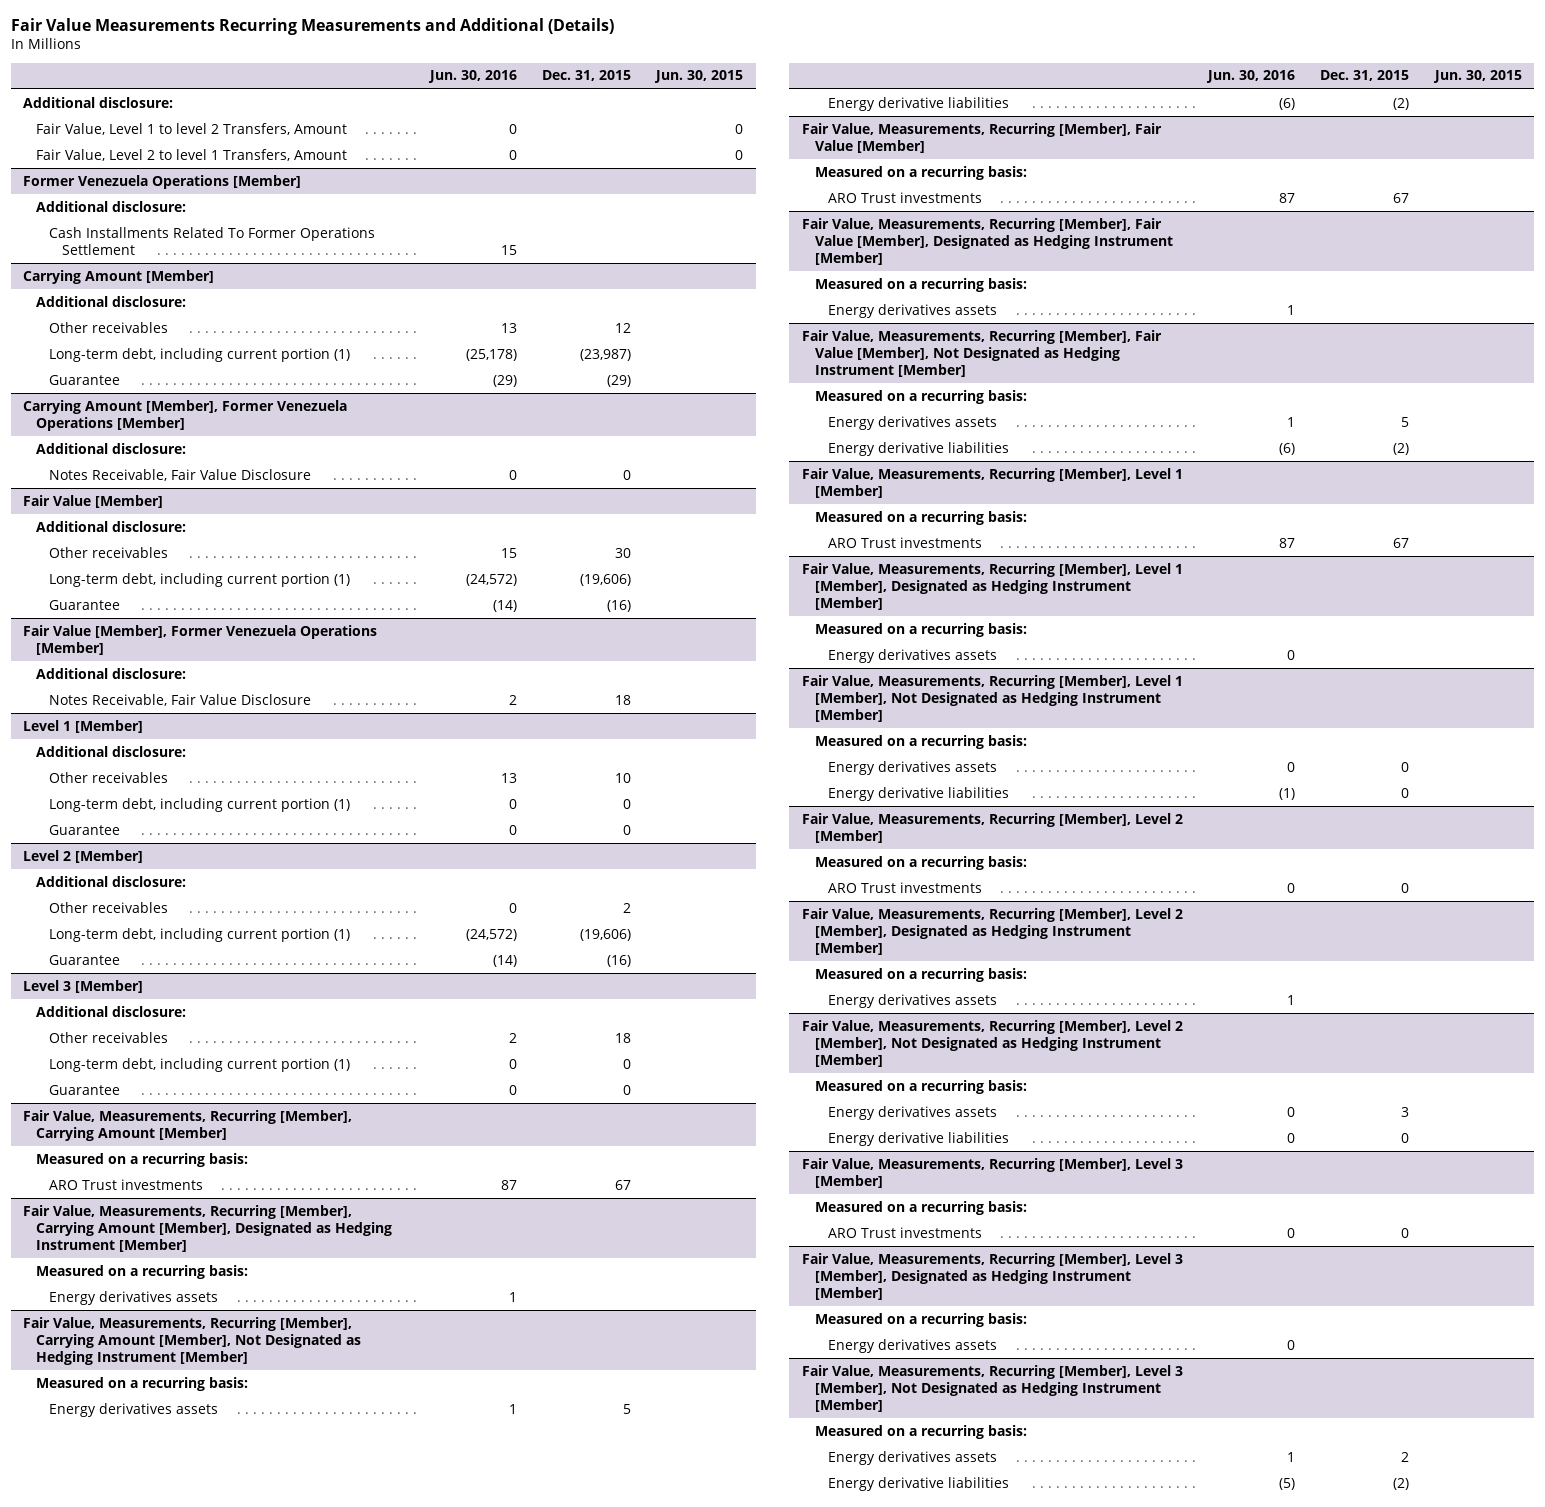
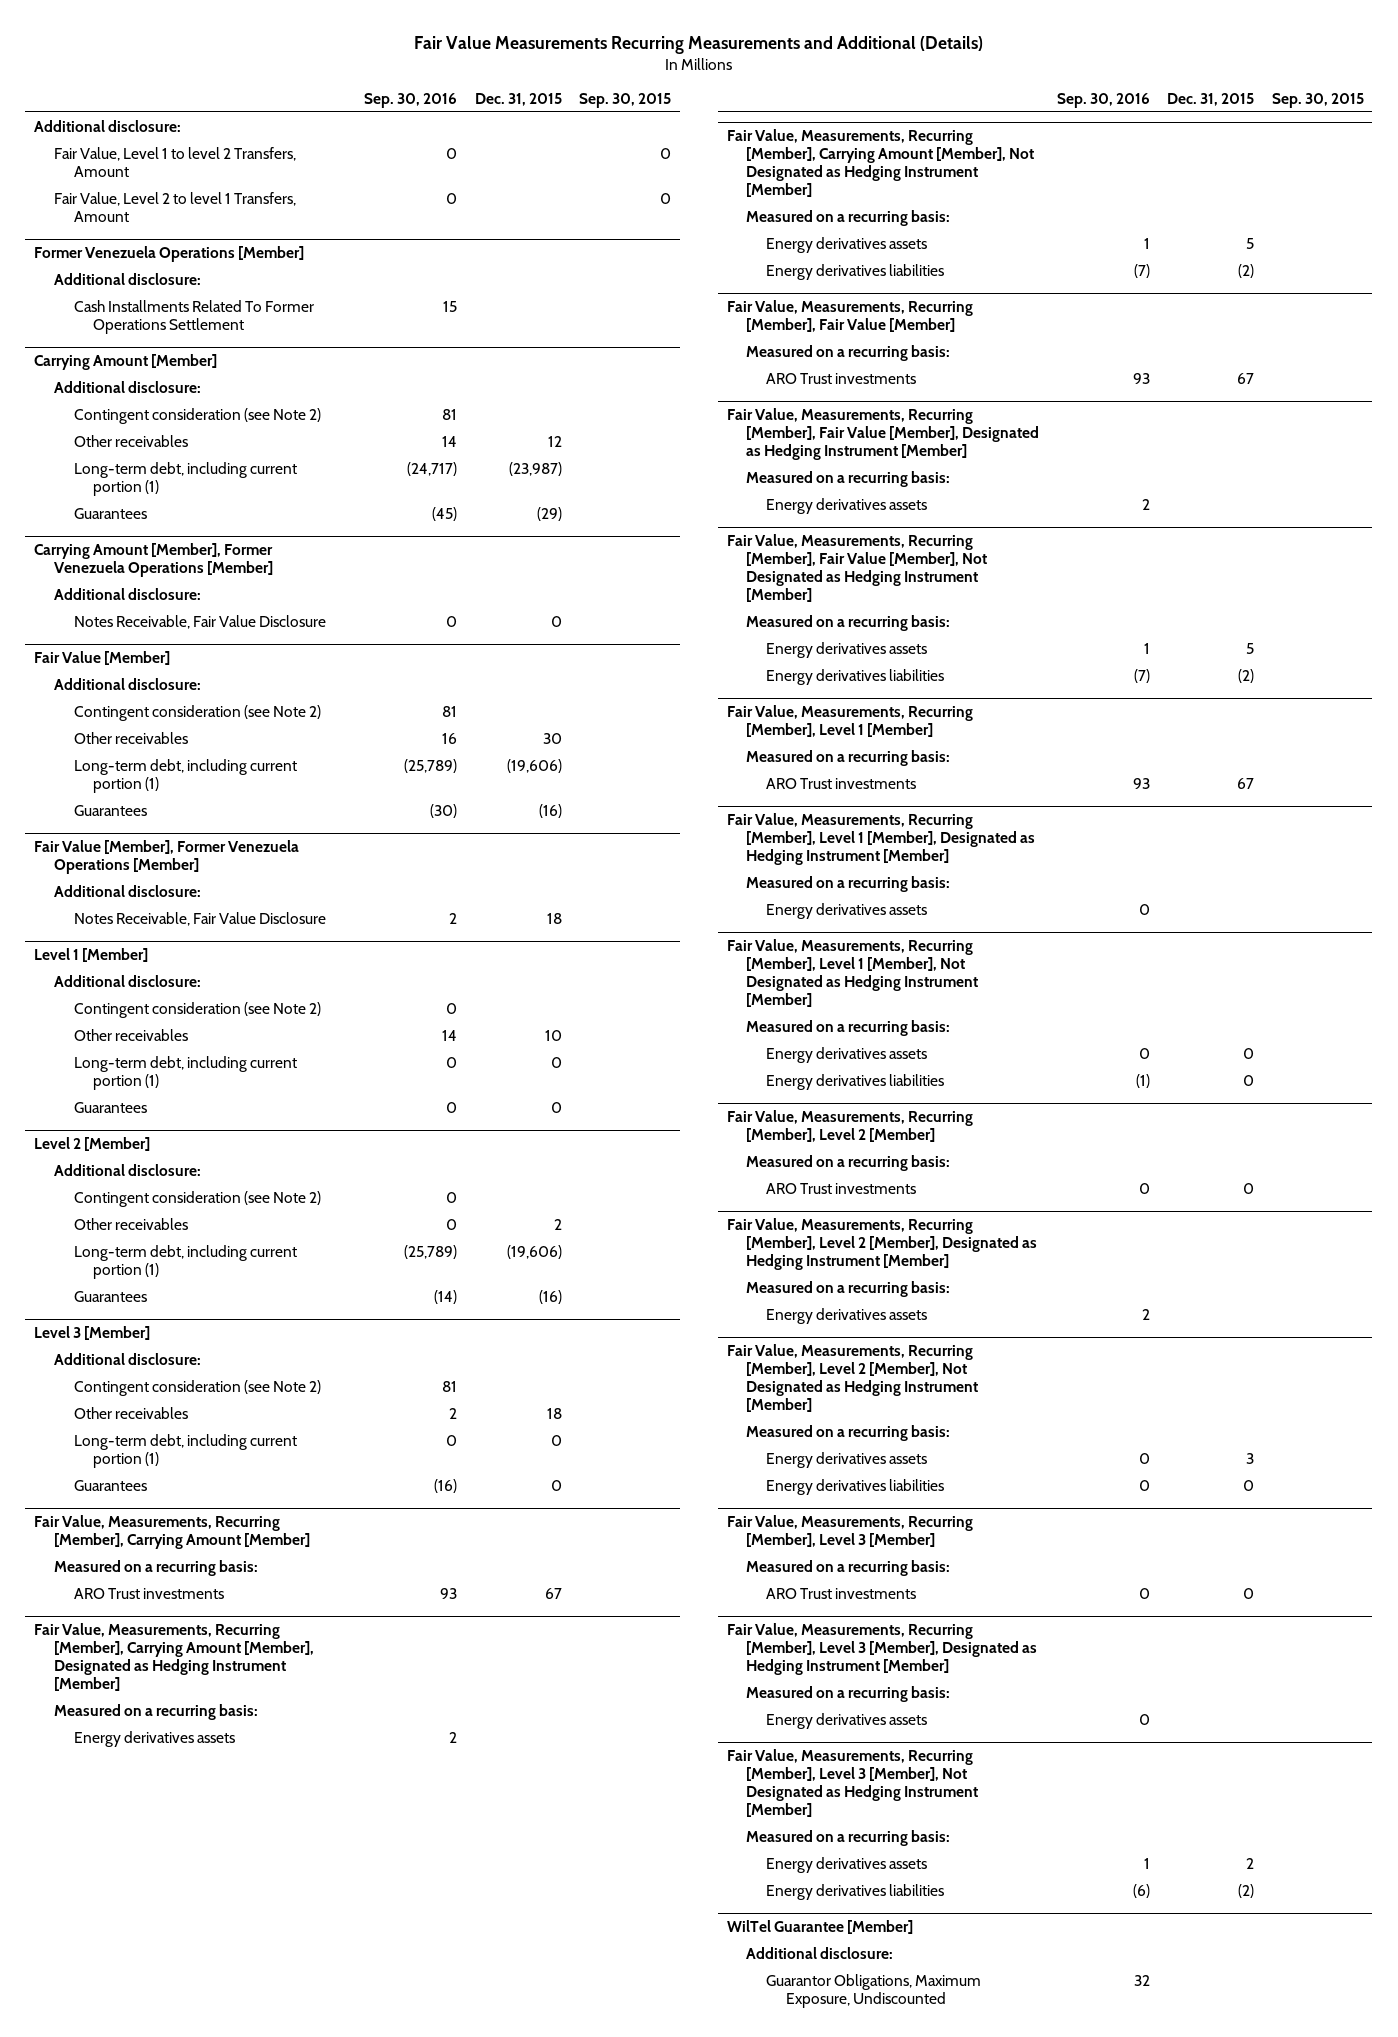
[427,70,517,84] Jun. 30, 2016 -> none
[654,70,744,84] Jun. 30, 2015 -> none
none -> [364,92,458,108] Sep. 30, 2016
none -> [578,92,671,108] Sep. 30, 2015
none -> [73,407,321,424] Contingent consideration (see Note 2)
[49,374,121,385] Guarantee -> [73,507,147,519] Guarantees
none -> [73,704,321,721] Contingent consideration (see Note 2)
[49,599,121,610] Guarantee -> [73,804,147,816] Guarantees
none -> [73,1001,321,1018] Contingent consideration (see Note 2)
[49,824,121,835] Guarantee -> [73,1101,147,1113] Guarantees
none -> [73,1190,321,1207] Contingent consideration (see Note 2)
[49,954,121,965] Guarantee -> [73,1290,147,1302] Guarantees
none -> [73,1379,321,1396] Contingent consideration (see Note 2)
[49,1084,121,1095] Guarantee -> [73,1479,147,1491] Guarantees
[827,96,1009,111] Energy derivative liabilities -> [766,263,945,280] Energy derivatives liabilities
[827,441,1009,456] Energy derivative liabilities -> [766,668,945,685] Energy derivatives liabilities
[827,786,1009,801] Energy derivative liabilities -> [766,1073,945,1090] Energy derivatives liabilities
[827,1131,1009,1146] Energy derivative liabilities -> [766,1478,945,1495] Energy derivatives liabilities
[827,1476,1009,1491] Energy derivative liabilities -> [766,1883,945,1900] Energy derivatives liabilities
none -> [726,1919,913,1934] WilTel Guarantee [Member]
none -> [746,1946,894,1959] Additional disclosure:
none -> [766,1973,982,2008] Guarantor Obligations, Maximum Exposure, Undiscounted

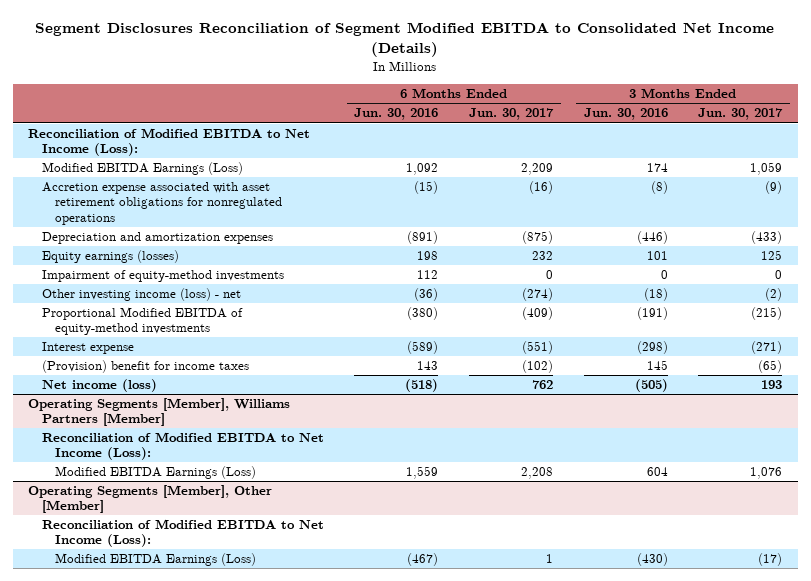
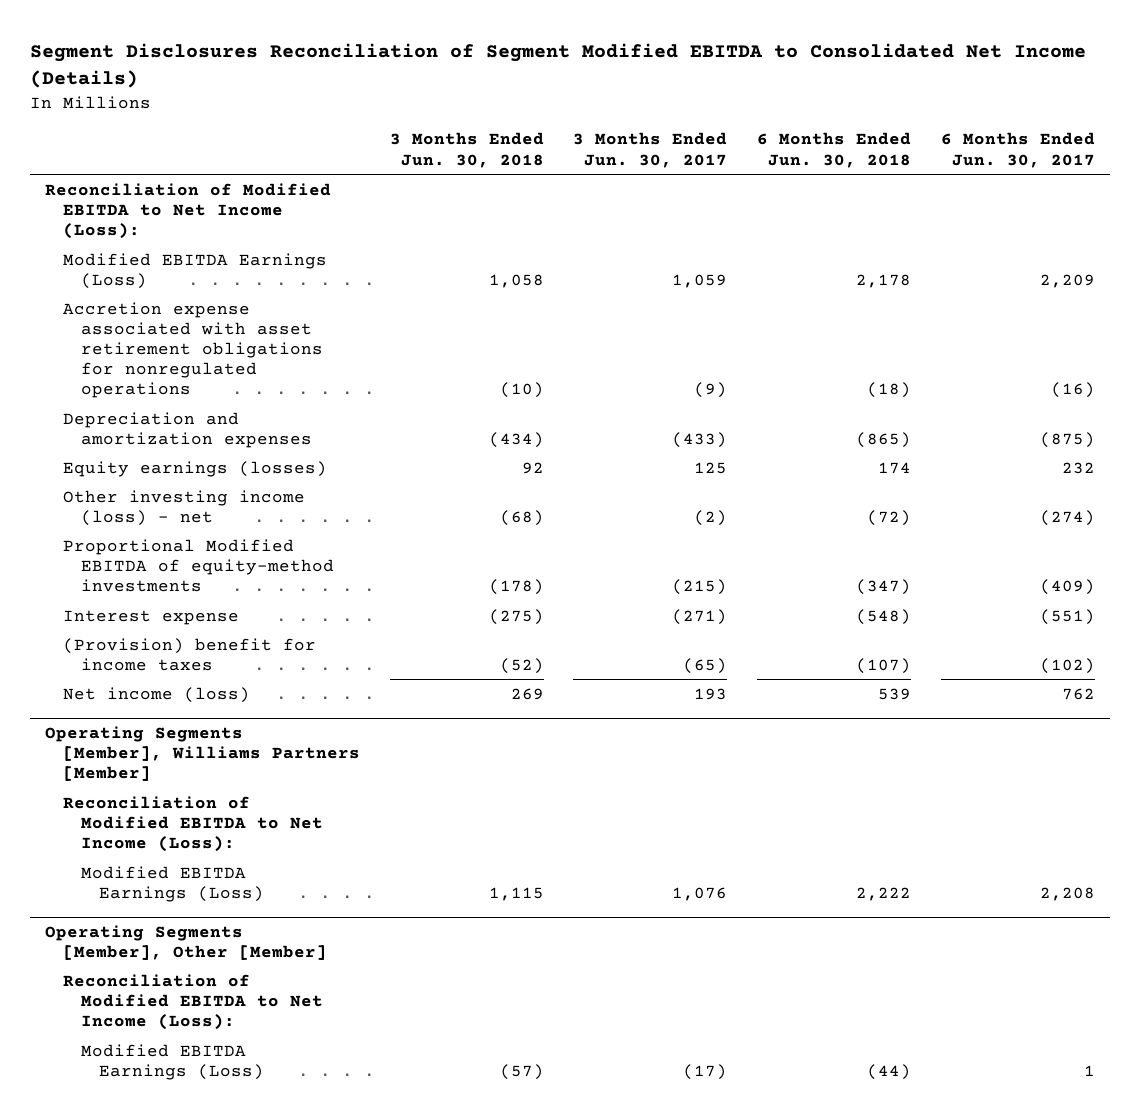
[354,108,439,121] Jun. 30, 2016 -> none
[583,108,668,121] Jun. 30, 2016 -> none
none -> [389,132,544,168] 3 Months Ended Jun. 30, 2018
none -> [757,132,912,168] 6 Months Ended Jun. 30, 2018
[41,270,284,283] Impairment of equity-method investments -> none

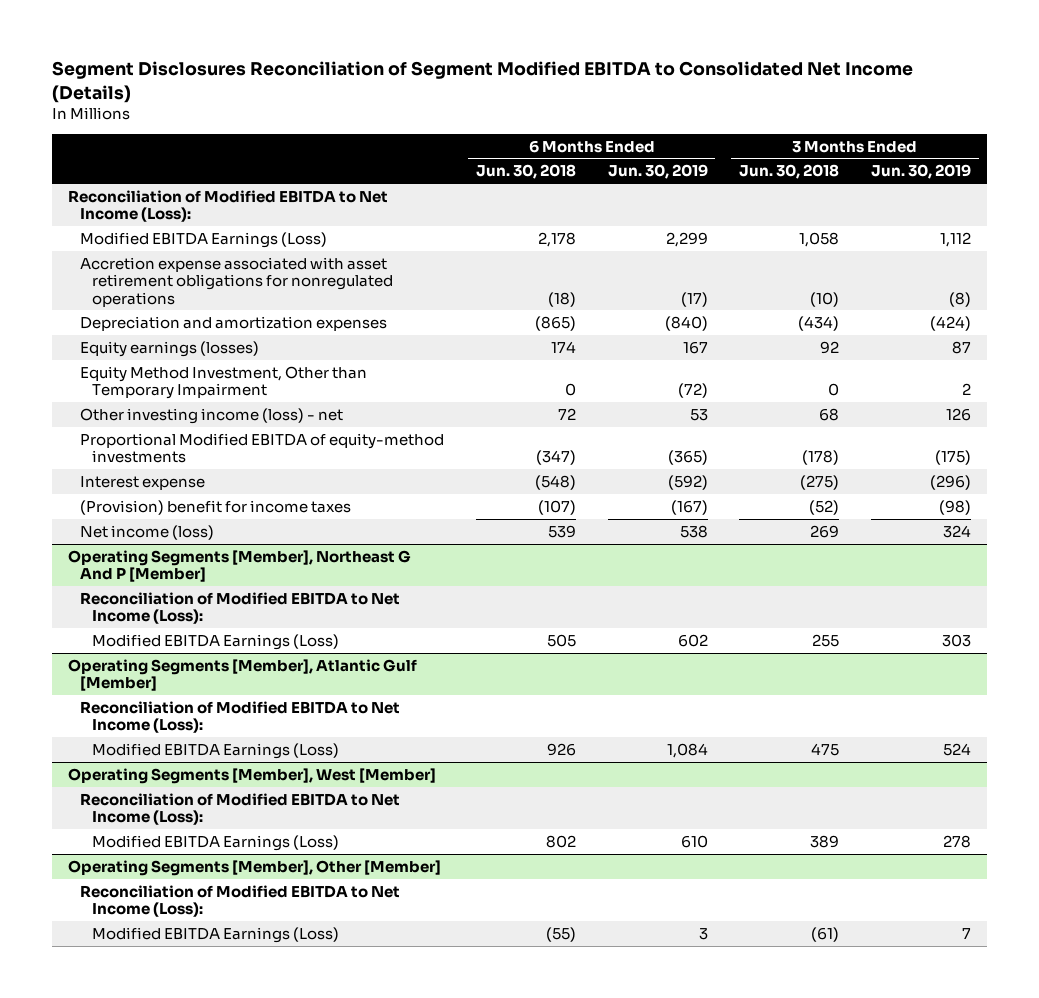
[573,132,728,168] 3 Months Ended Jun. 30, 2017 -> none
[940,132,1095,168] 6 Months Ended Jun. 30, 2017 -> none
none -> [607,164,708,180] Jun. 30, 2019
none -> [871,164,972,180] Jun. 30, 2019
none -> [79,365,367,400] Equity Method Investment, Other than Temporary Impairment
[499,509,544,526] (68) -> [819,407,840,421] 68
[867,509,912,526] (72) -> [557,407,576,420] 72
[45,725,361,782] Operating Segments [Member], Williams Partners [Member] -> none
none -> [67,549,411,583] Operating Segments [Member], Northeast G And P [Member]
[488,886,544,901] 1,115 -> [812,633,840,647] 255
[856,886,912,901] 2,222 -> [546,633,576,647] 505
none -> [67,658,417,692] Operating Segments [Member], Atlantic Gulf [Member]
none -> [79,700,400,734] Reconciliation of Modified EBITDA to Net Income (Loss):
none -> [91,742,339,759] Modified EBITDA Earnings (Loss)
none -> [67,767,436,784] Operating Segments [Member], West [Member]
none -> [79,792,400,826] Reconciliation of Modified EBITDA to Net Income (Loss):
none -> [91,834,339,851] Modified EBITDA Earnings (Loss)
[499,1063,544,1080] (57) -> [811,926,840,942] (61)
[867,1063,912,1080] (44) -> [545,926,576,942] (55)

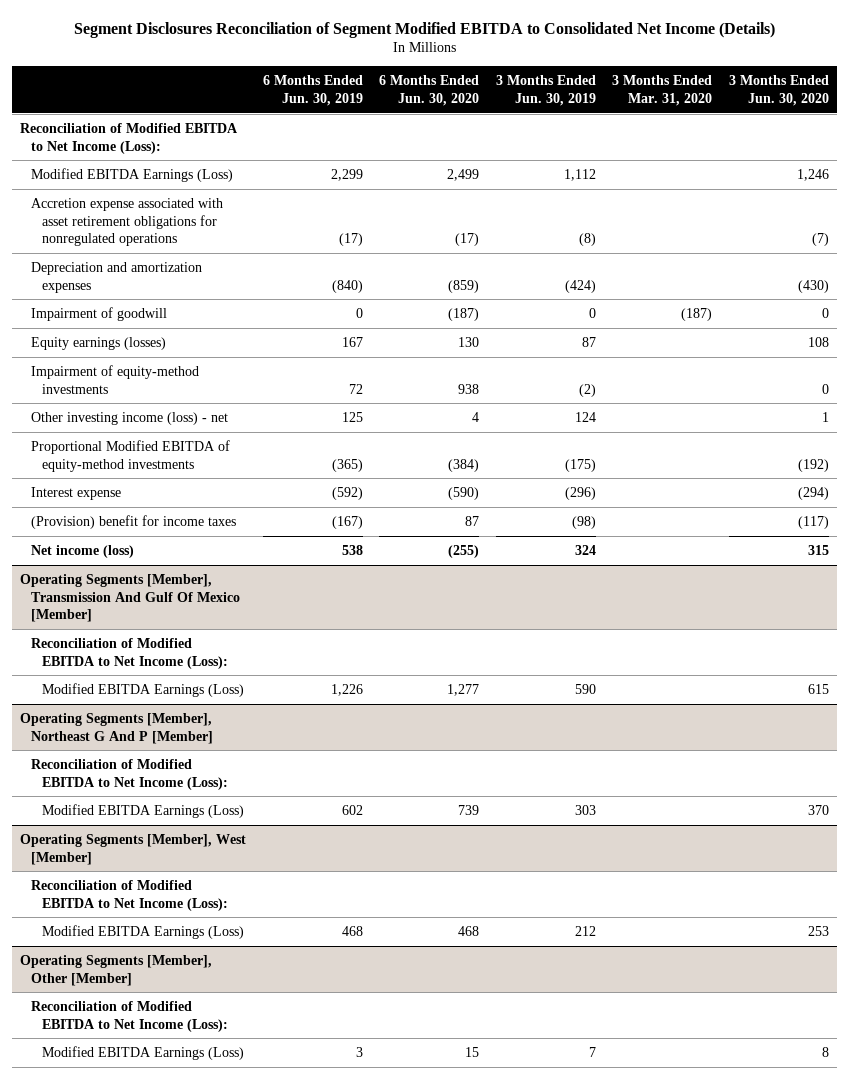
[475,164,576,180] Jun. 30, 2018 -> none
[739,164,840,180] Jun. 30, 2018 -> none
none -> [379,74,480,106] 6 Months Ended Jun. 30, 2020
none -> [612,74,713,106] 3 Months Ended Mar. 31, 2020
none -> [728,74,829,106] 3 Months Ended Jun. 30, 2020
none -> [31,306,168,321] Impairment of goodwill
[79,365,367,400] Equity Method Investment, Other than Temporary Impairment -> [31,364,200,394] Impairment of equity-method investments
[677,383,708,399] (72) -> [348,383,363,394] 72
[962,383,972,396] 2 -> [578,383,596,397] (2)
[689,408,708,421] 53 -> [341,411,363,422] 125
[946,407,972,421] 126 -> [574,411,596,422] 124
none -> [20,573,241,623] Operating Segments [Member], Transmission And Gulf Of Mexico [Member]
none -> [31,637,228,669] Reconciliation of Modified EBITDA to Net Income (Loss):
none -> [41,682,244,697] Modified EBITDA Earnings (Loss)
[67,658,417,692] Operating Segments [Member], Atlantic Gulf [Member] -> none
[79,700,400,734] Reconciliation of Modified EBITDA to Net Income (Loss): -> none
[91,742,339,759] Modified EBITDA Earnings (Loss) -> none
[680,834,708,848] 610 -> [341,925,363,936] 468
[943,834,972,848] 278 -> [574,925,596,936] 212

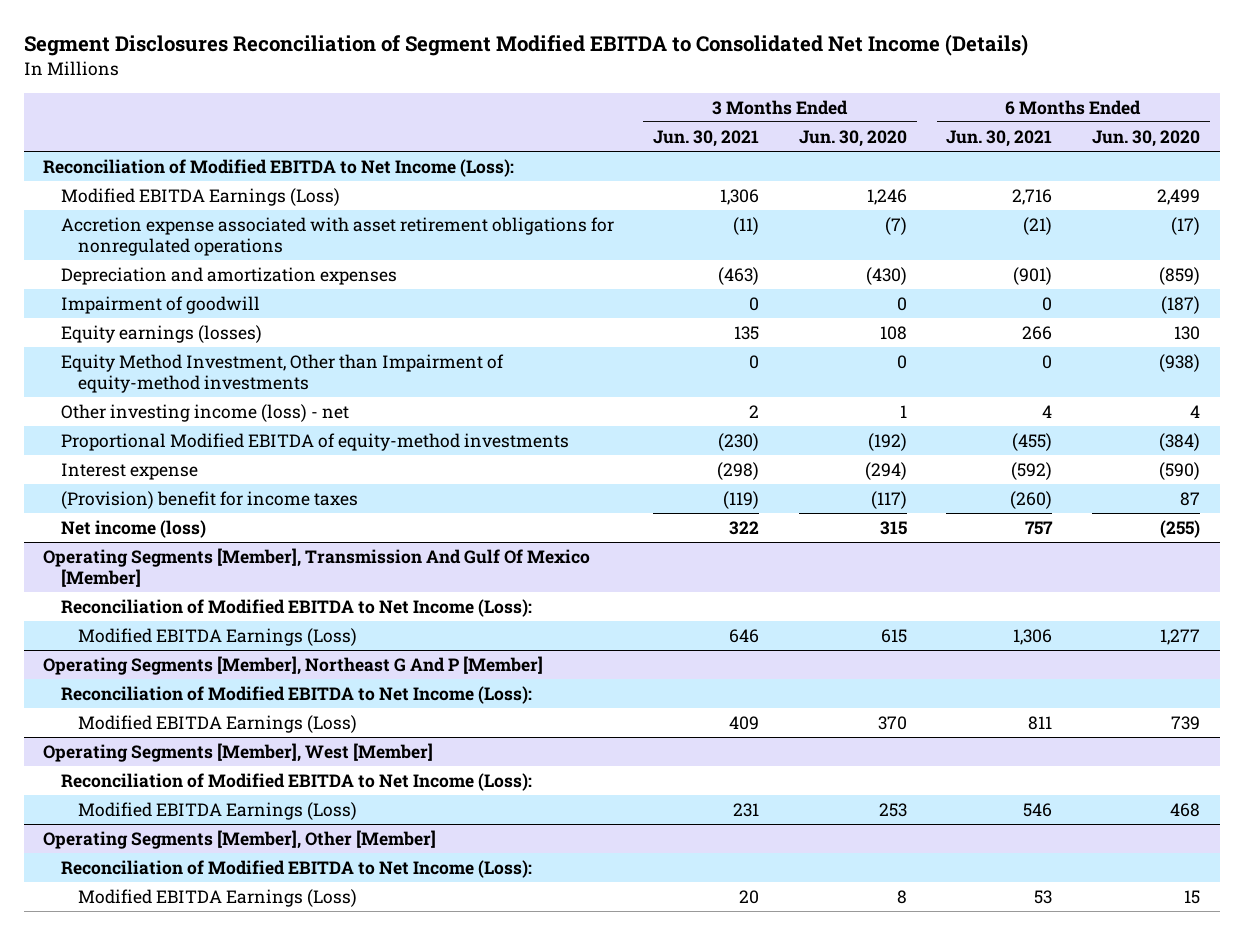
[262,74,363,106] 6 Months Ended Jun. 30, 2019 -> none
[495,74,596,106] 3 Months Ended Jun. 30, 2019 -> none
[612,74,713,106] 3 Months Ended Mar. 31, 2020 -> none
none -> [653,129,760,147] Jun. 30, 2021
none -> [946,129,1053,147] Jun. 30, 2021
[31,364,200,394] Impairment of equity-method investments -> [60,353,504,394] Equity Method Investment, Other than Impairment of equity-method investments
[458,383,480,394] 938 -> [1158,353,1200,372] (938)

